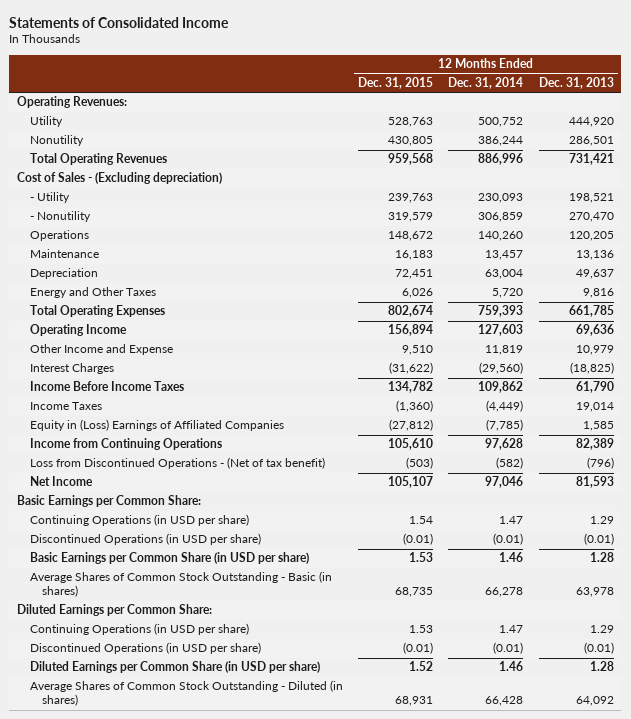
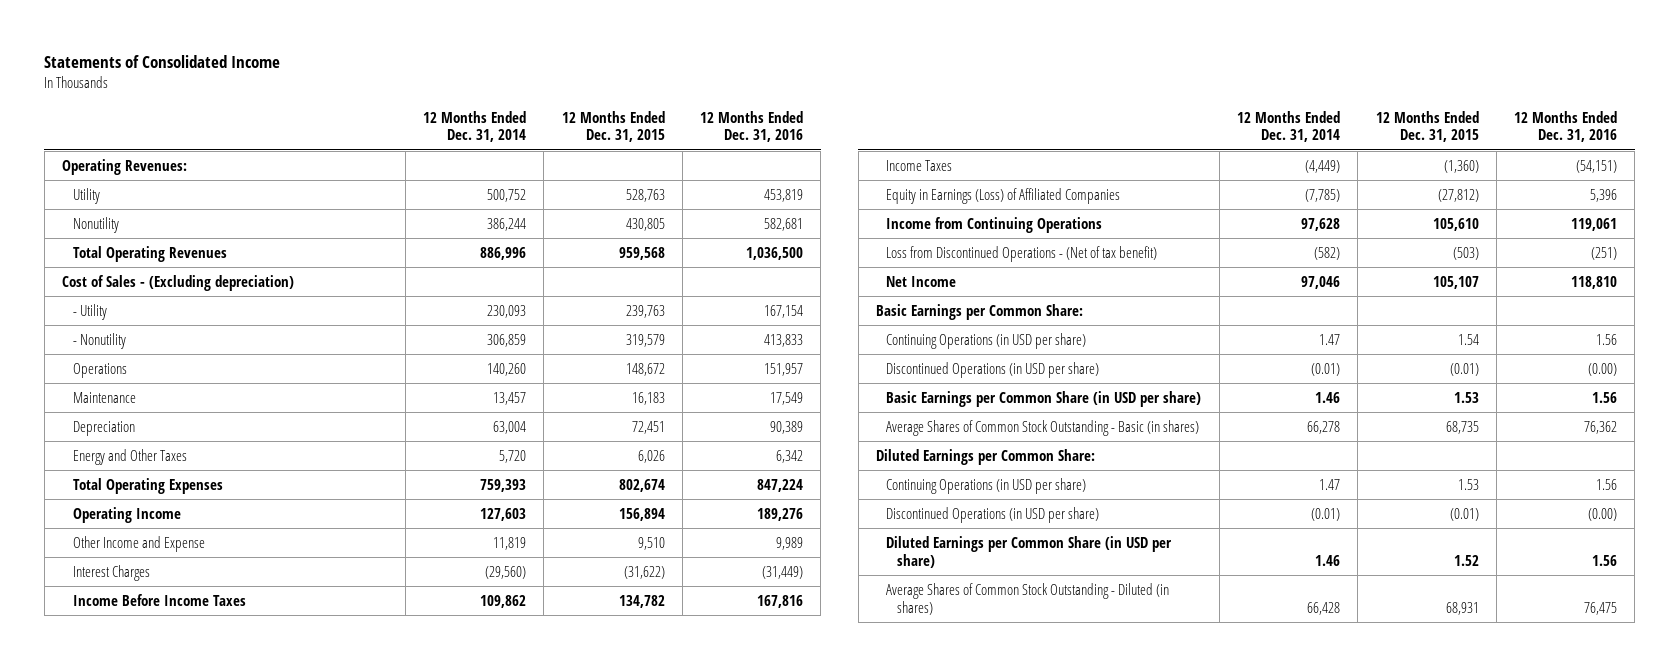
[538,77,614,90] Dec. 31, 2013 -> none
none -> [700,110,804,143] 12 Months Ended Dec. 31, 2016
[29,419,284,432] Equity in (Loss) Earnings of Affiliated Companies -> [886,187,1121,204] Equity in Earnings (Loss) of Affiliated Companies

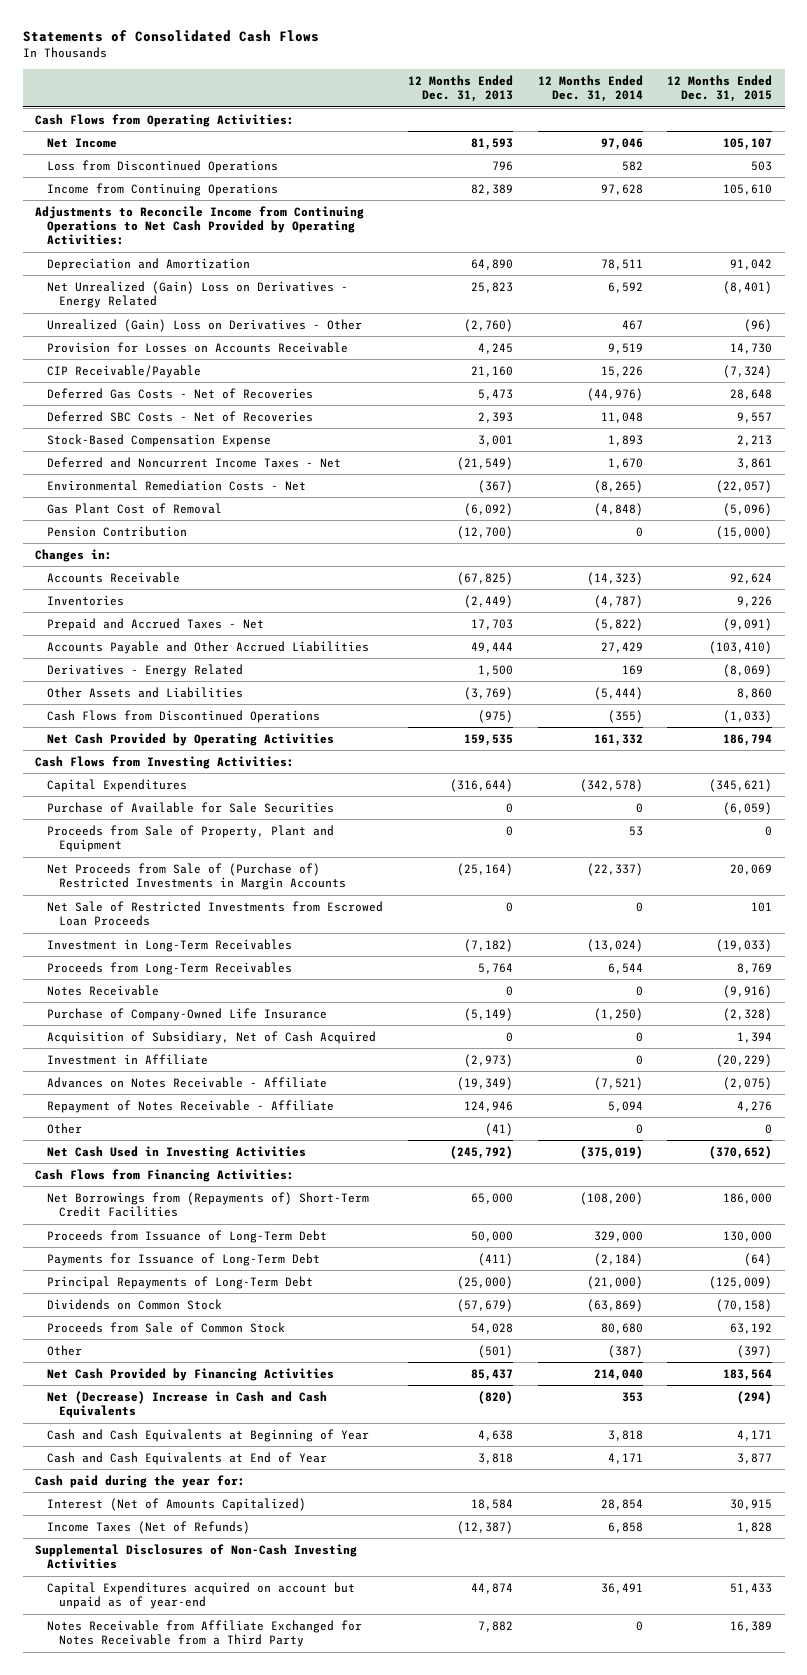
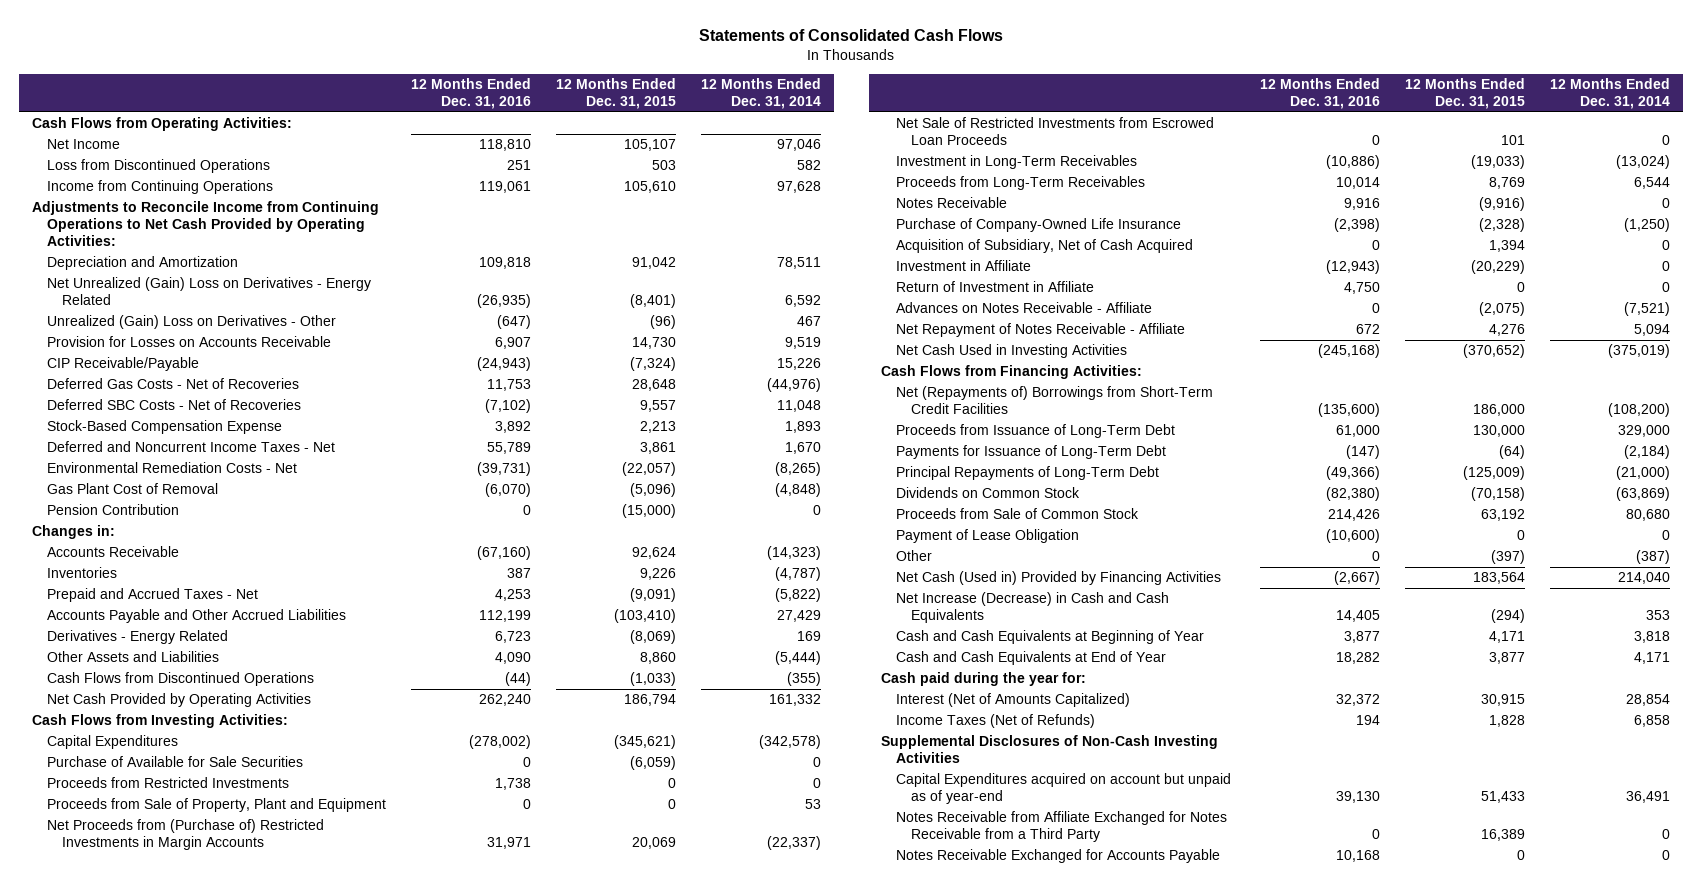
[407,74,513,103] 12 Months Ended Dec. 31, 2013 -> none
none -> [410,78,531,110] 12 Months Ended Dec. 31, 2016
none -> [46,777,289,789] Proceeds from Restricted Investments
[47,862,347,891] Net Proceeds from Sale of (Purchase of) Restricted Investments in Margin Accounts -> [46,819,324,851] Net Proceeds from (Purchase of) Restricted Investments in Margin Accounts
none -> [896,281,1095,293] Return of Investment in Affiliate
[47,1122,83,1134] Other -> none
[47,1099,335,1113] Repayment of Notes Receivable - Affiliate -> [896,323,1186,338] Net Repayment of Notes Receivable - Affiliate
[47,1191,370,1218] Net Borrowings from (Repayments of) Short-Term Credit Facilities -> [896,386,1214,415] Net (Repayments of) Borrowings from Short-Term Credit Facilities
none -> [896,529,1080,544] Payment of Lease Obligation
[47,1367,335,1381] Net Cash Provided by Financing Activities -> [896,571,1222,586] Net Cash (Used in) Provided by Financing Activities
[47,1390,328,1419] Net (Decrease) Increase in Cash and Cash Equivalents -> [896,592,1170,624] Net Increase (Decrease) in Cash and Cash Equivalents
none -> [896,849,1221,864] Notes Receivable Exchanged for Accounts Payable

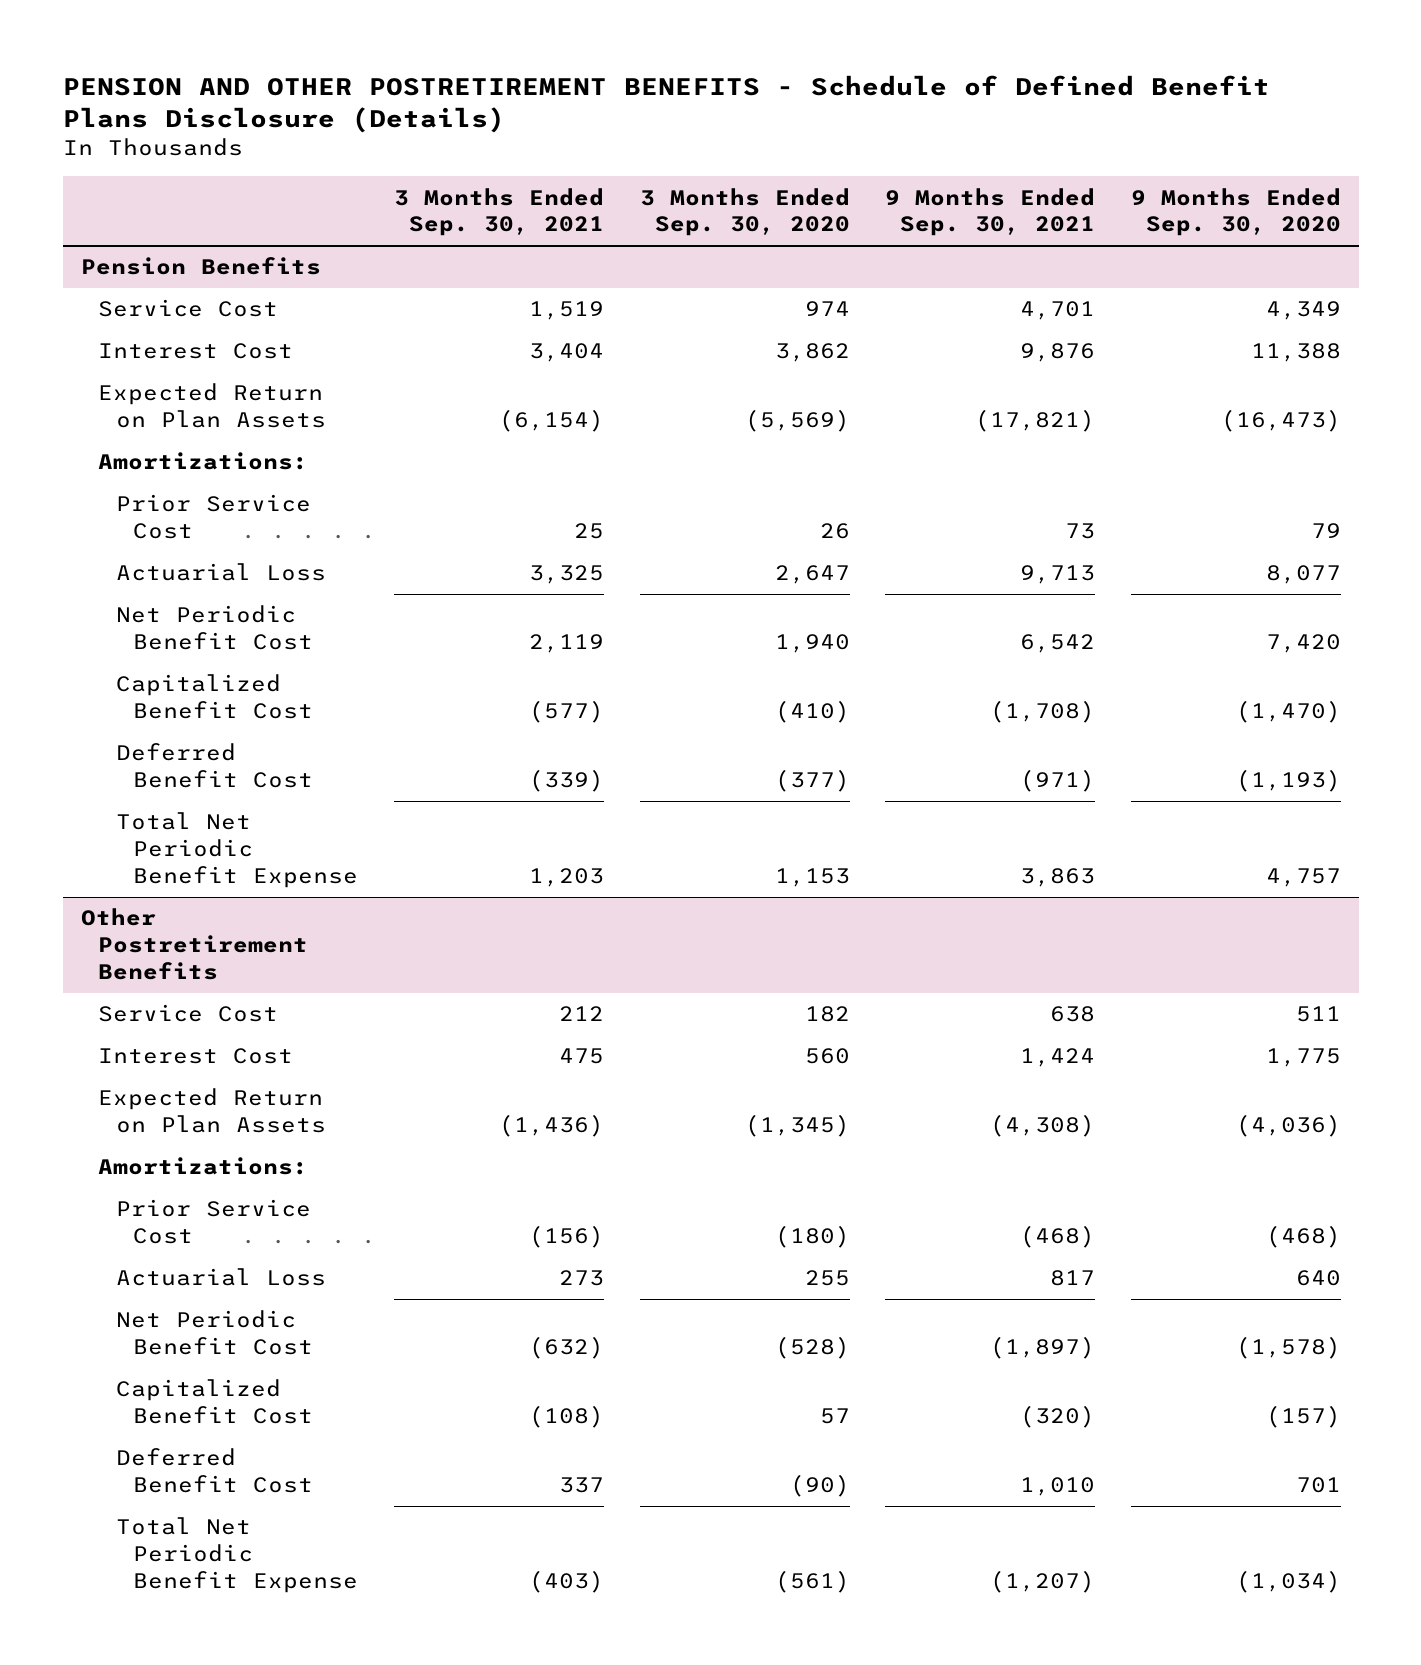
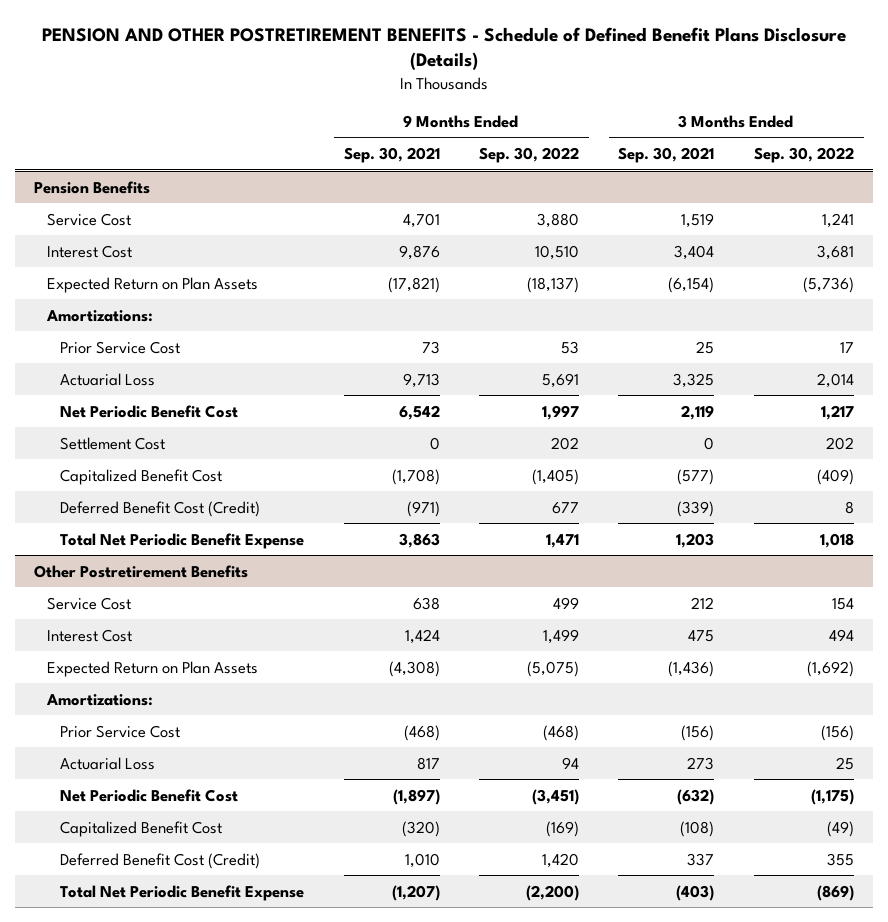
[639,187,850,237] 3 Months Ended Sep. 30, 2020 -> none
[1130,187,1341,237] 9 Months Ended Sep. 30, 2020 -> none
none -> [479,147,580,164] Sep. 30, 2022
none -> [753,147,854,164] Sep. 30, 2022
none -> [60,436,166,450] Settlement Cost
[115,743,314,789] Deferred Benefit Cost -> [60,500,261,517] Deferred Benefit Cost (Credit)
[115,1448,314,1494] Deferred Benefit Cost -> [60,852,261,869] Deferred Benefit Cost (Credit)

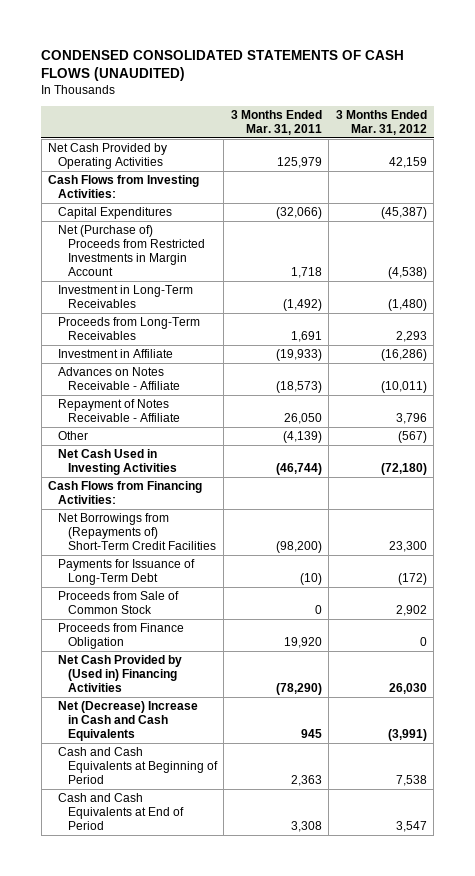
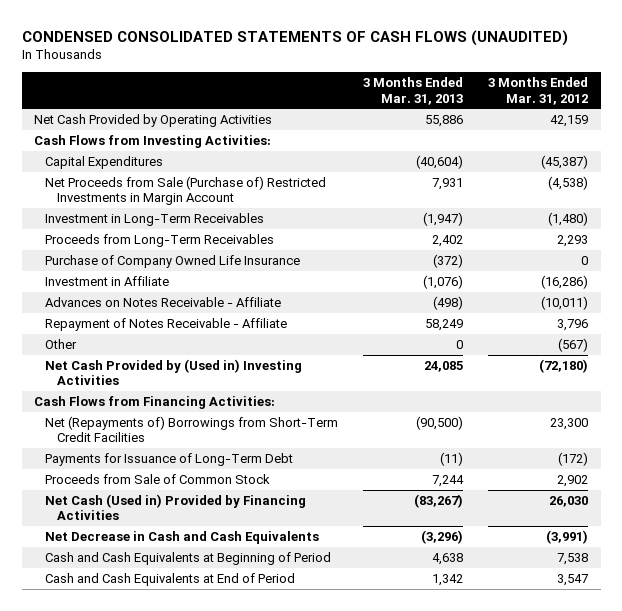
[230,109,322,136] 3 Months Ended Mar. 31, 2011 -> none
none -> [363,77,464,105] 3 Months Ended Mar. 31, 2013
[57,225,205,277] Net (Purchase of) Proceeds from Restricted Investments in Margin Account -> [45,176,327,206] Net Proceeds from Sale (Purchase of) Restricted Investments in Margin Account
none -> [45,255,301,269] Purchase of Company Owned Life Insurance
[57,449,177,476] Net Cash Used in Investing Activities -> [45,359,303,386] Net Cash Provided by (Used in) Investing Activities
[57,513,216,551] Net Borrowings from (Repayments of) Short-Term Credit Facilities -> [45,416,339,443] Net (Repayments of) Borrowings from Short-Term Credit Facilities
[57,623,184,650] Proceeds from Finance Obligation -> none
[57,655,182,693] Net Cash Provided by (Used in) Financing Activities -> [45,494,307,521] Net Cash (Used in) Provided by Financing Activities
[57,701,198,742] Net (Decrease) Increase in Cash and Cash Equivalents -> [45,531,320,545] Net Decrease in Cash and Cash Equivalents

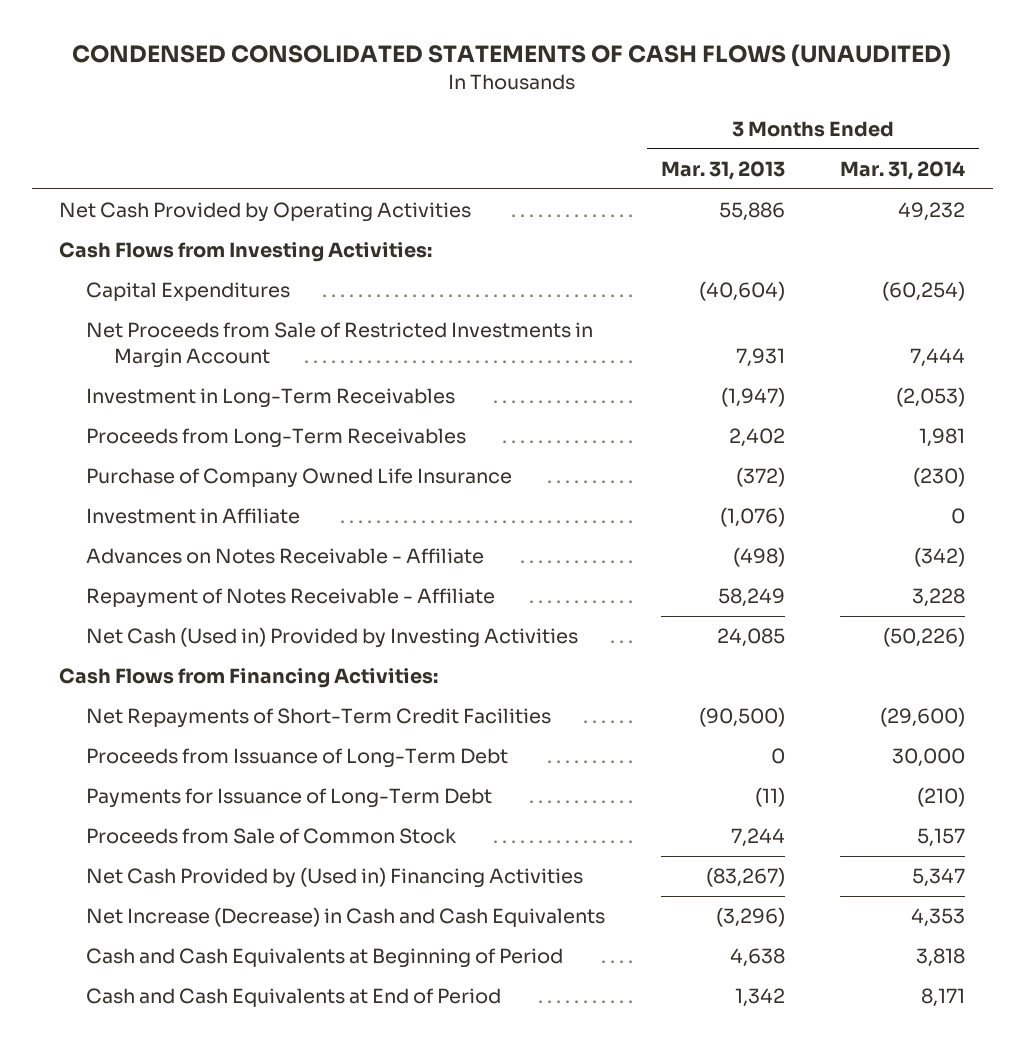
[488,77,589,105] 3 Months Ended Mar. 31, 2012 -> none
none -> [840,161,966,181] Mar. 31, 2014
[45,176,327,206] Net Proceeds from Sale (Purchase of) Restricted Investments in Margin Account -> [86,322,594,368] Net Proceeds from Sale of Restricted Investments in Margin Account
[45,339,78,350] Other -> none
[45,359,303,386] Net Cash Provided by (Used in) Investing Activities -> [86,627,579,649] Net Cash (Used in) Provided by Investing Activities
[45,416,339,443] Net (Repayments of) Borrowings from Short-Term Credit Facilities -> [86,708,552,729] Net Repayments of Short-Term Credit Facilities
none -> [86,748,509,769] Proceeds from Issuance of Long-Term Debt
[45,494,307,521] Net Cash (Used in) Provided by Financing Activities -> [86,867,584,889] Net Cash Provided by (Used in) Financing Activities
[45,531,320,545] Net Decrease in Cash and Cash Equivalents -> [86,907,606,928] Net Increase (Decrease) in Cash and Cash Equivalents

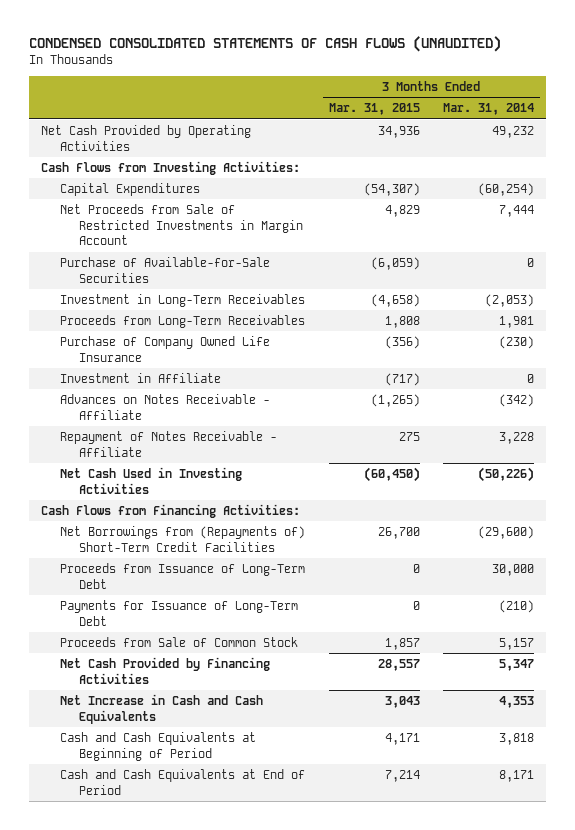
[660,161,785,181] Mar. 31, 2013 -> none
none -> [328,103,420,116] Mar. 31, 2015
none -> [59,256,270,283] Purchase of Available-for-Sale Securities
[86,627,579,649] Net Cash (Used in) Provided by Investing Activities -> [59,466,242,494] Net Cash Used in Investing Activities
[86,708,552,729] Net Repayments of Short-Term Credit Facilities -> [59,525,305,552] Net Borrowings from (Repayments of) Short-Term Credit Facilities
[86,867,584,889] Net Cash Provided by (Used in) Financing Activities -> [59,656,270,684] Net Cash Provided by Financing Activities
[86,907,606,928] Net Increase (Decrease) in Cash and Cash Equivalents -> [59,693,263,724] Net Increase in Cash and Cash Equivalents

